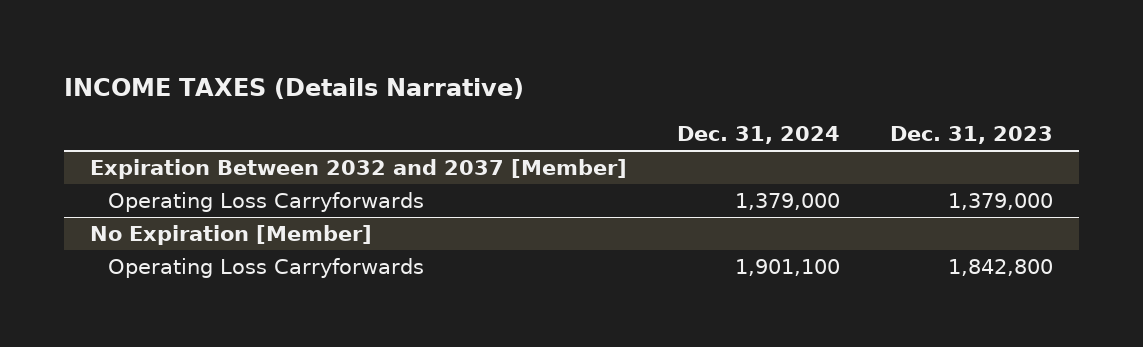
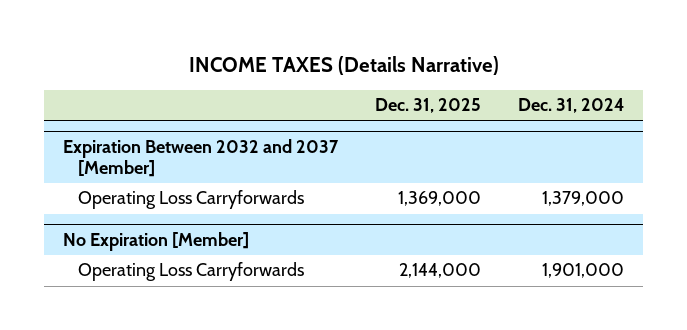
[890,126,1054,145] Dec. 31, 2023 -> none
none -> [375,98,482,114] Dec. 31, 2025
[735,259,841,277] 1,901,100 -> [542,263,625,279] 1,901,000

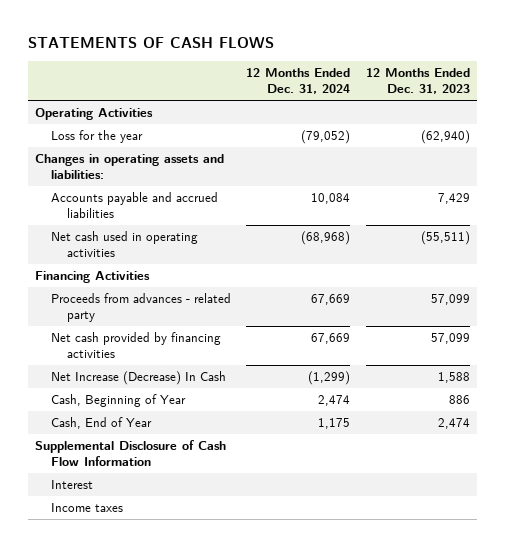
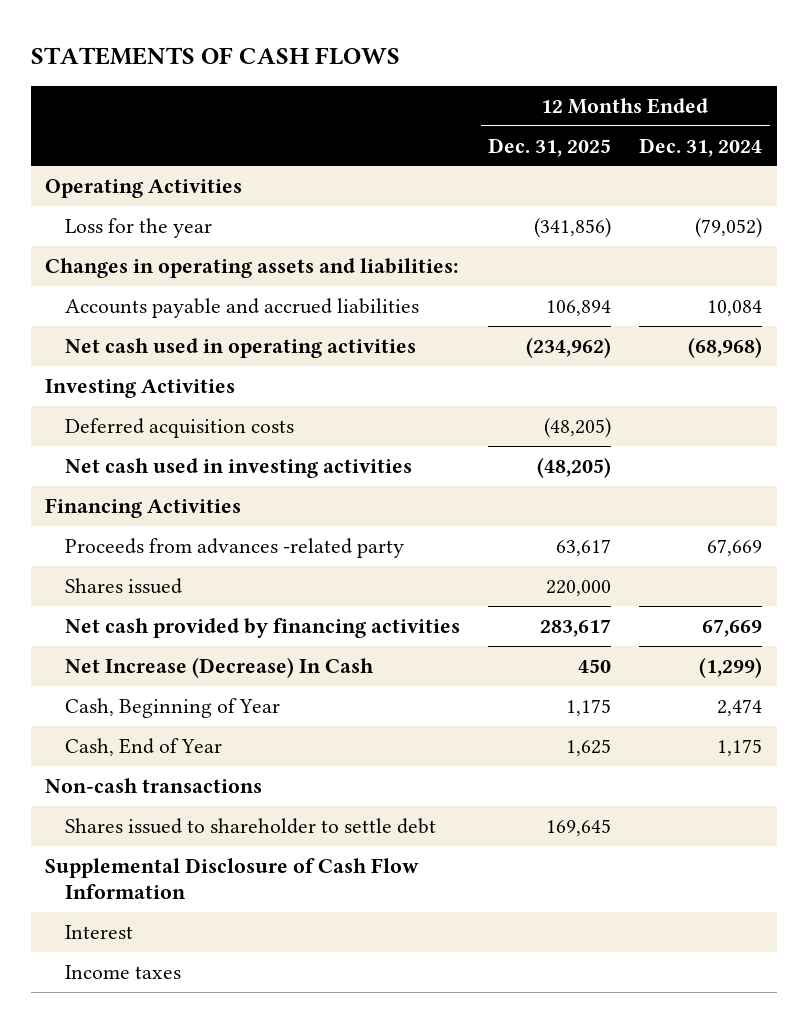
[365,67,470,95] 12 Months Ended Dec. 31, 2023 -> none
none -> [488,137,612,157] Dec. 31, 2025
none -> [44,378,235,398] Investing Activities
none -> [65,417,295,438] Deferred acquisition costs
none -> [65,457,413,478] Net cash used in investing activities
[51,293,232,323] Proceeds from advances - related party -> [65,537,405,558] Proceeds from advances -related party
none -> [65,577,183,594] Shares issued
none -> [44,777,262,793] Non-cash transactions
none -> [65,817,437,834] Shares issued to shareholder to settle debt

